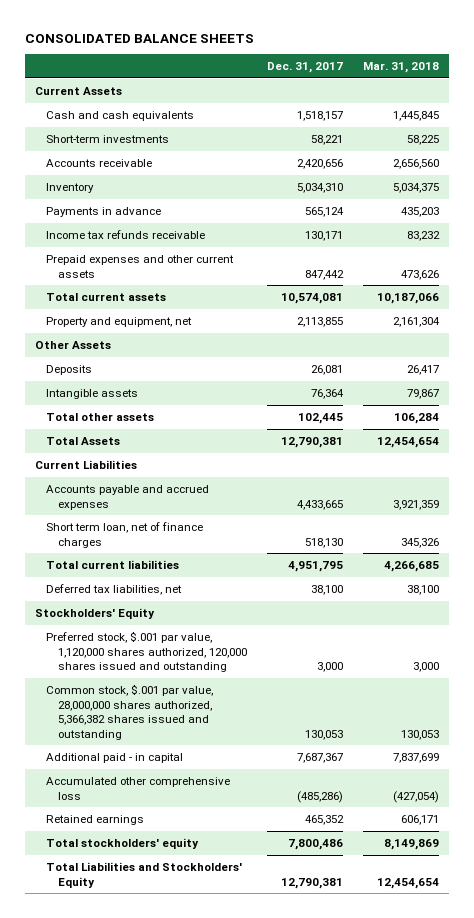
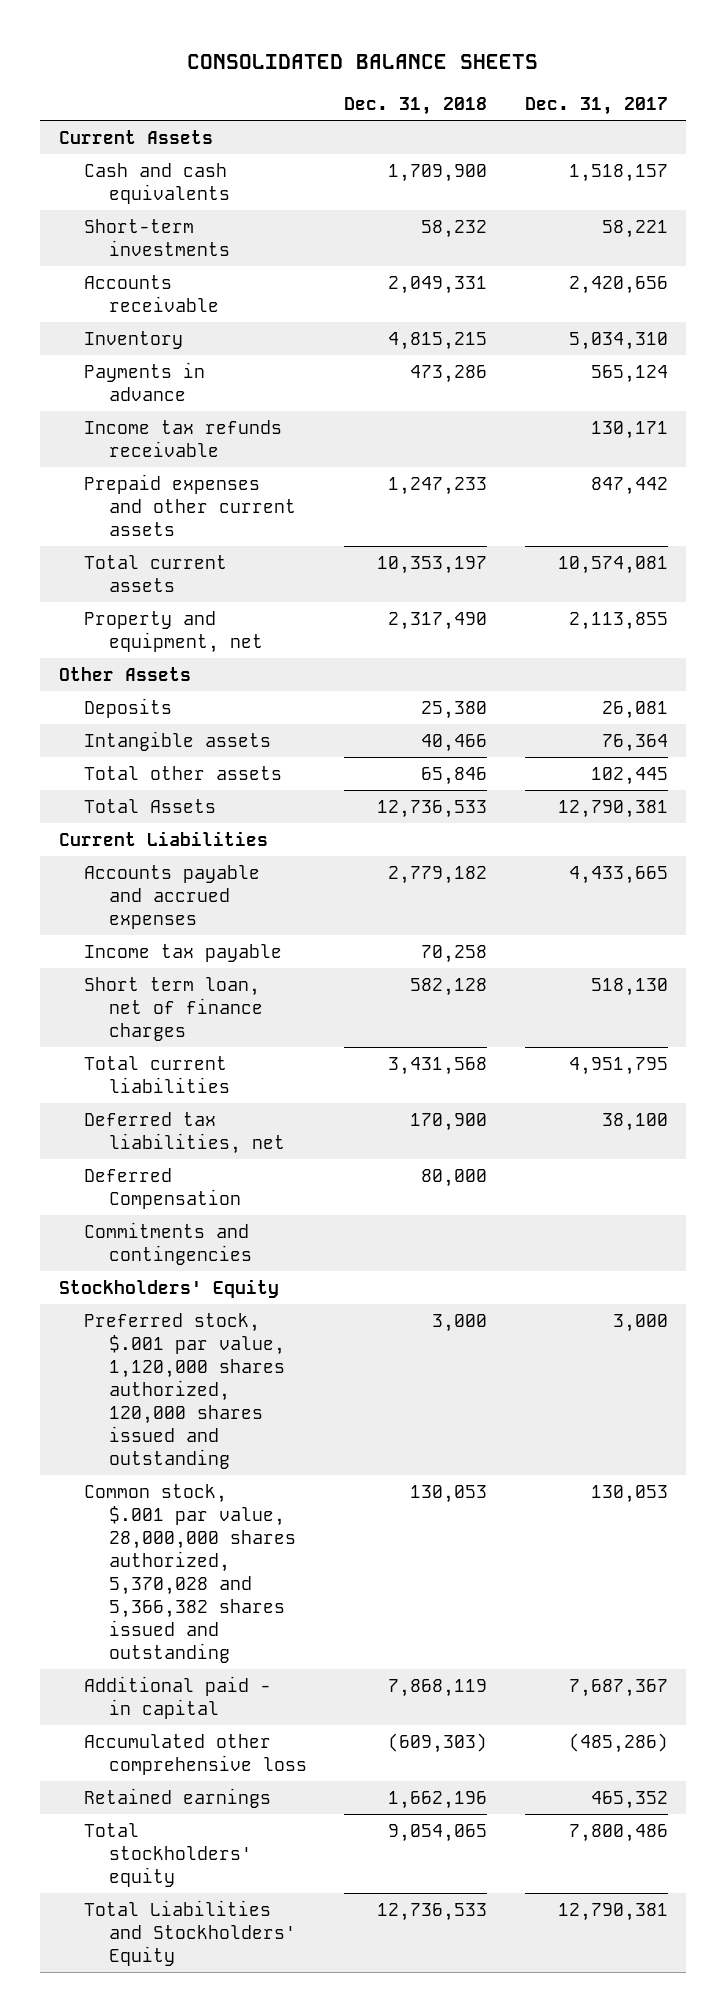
[363,62,440,74] Mar. 31, 2018 -> none
none -> [344,97,488,116] Dec. 31, 2018
none -> [84,944,283,963] Income tax payable
none -> [84,1168,242,1210] Deferred Compensation
none -> [84,1222,253,1266] Commitments and contingencies
[46,683,214,740] Common stock, $.001 par value, 28,000,000 shares authorized, 5,366,382 shares issued and outstanding -> [84,1484,297,1663] Common stock, $.001 par value, 28,000,000 shares authorized, 5,370,028 and 5,366,382 shares issued and outstanding

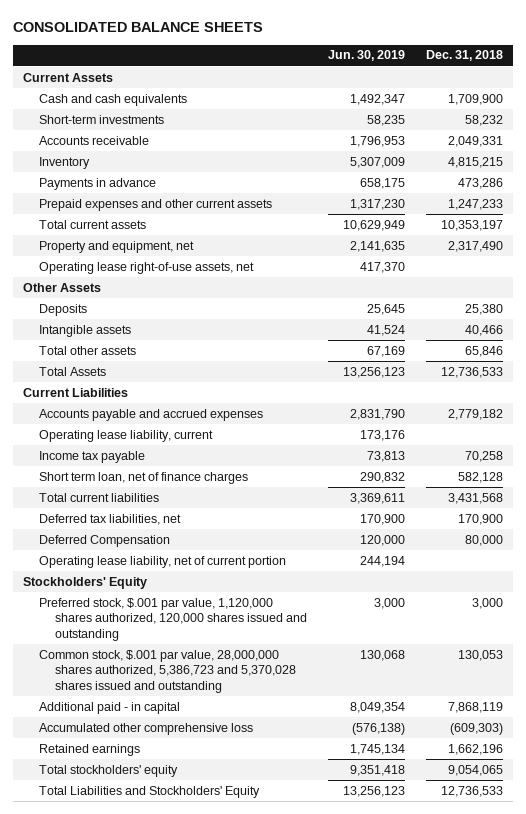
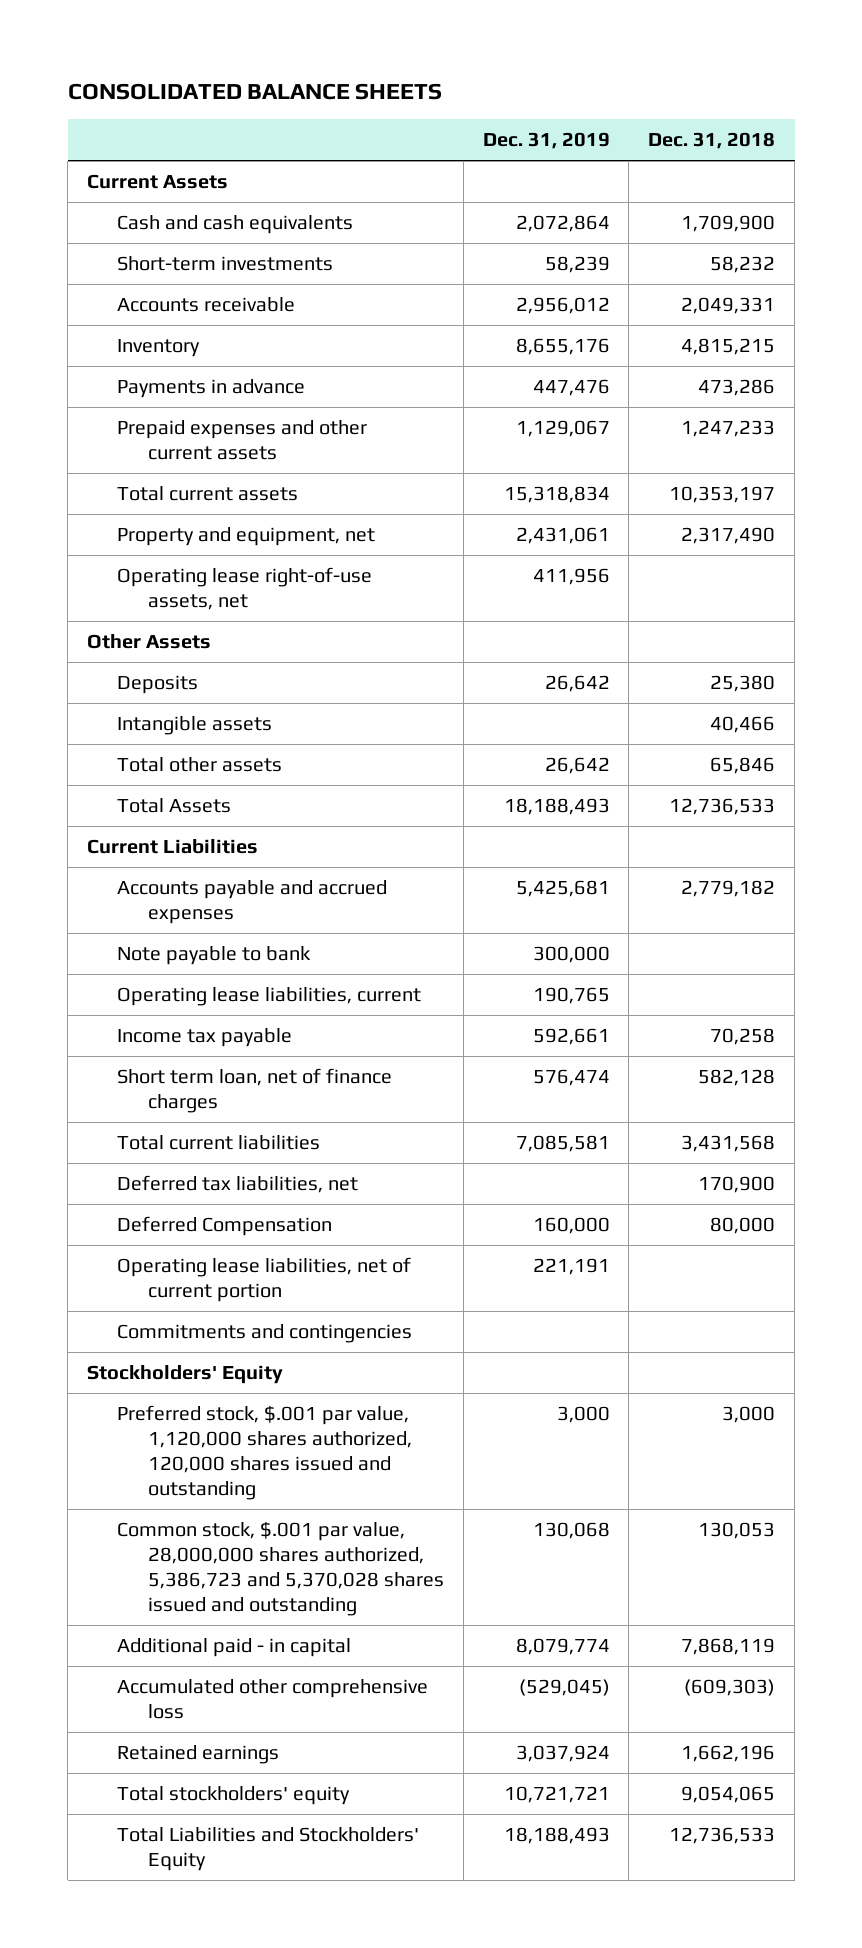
[327,50,405,62] Jun. 30, 2019 -> none
none -> [482,132,610,150] Dec. 31, 2019
none -> [117,946,312,966] Note payable to bank
[38,429,213,442] Operating lease liability, current -> [117,987,422,1007] Operating lease liabilities, current
[38,555,286,568] Operating lease liability, net of current portion -> [117,1257,412,1303] Operating lease liabilities, net of current portion
none -> [117,1324,413,1344] Commitments and contingencies

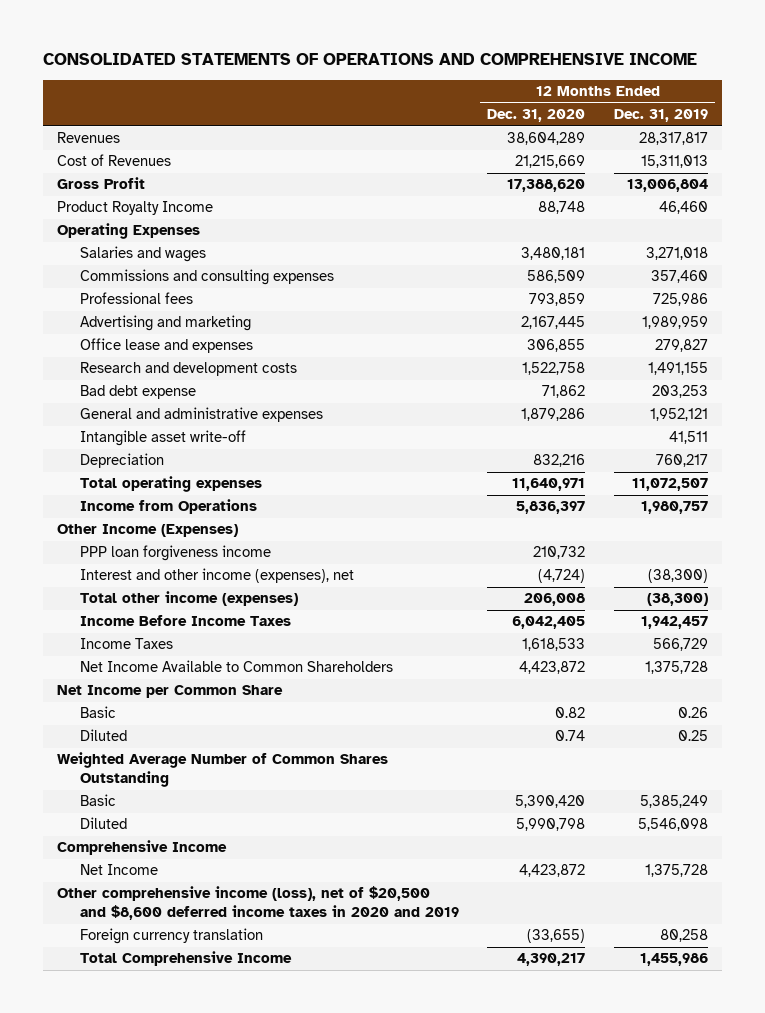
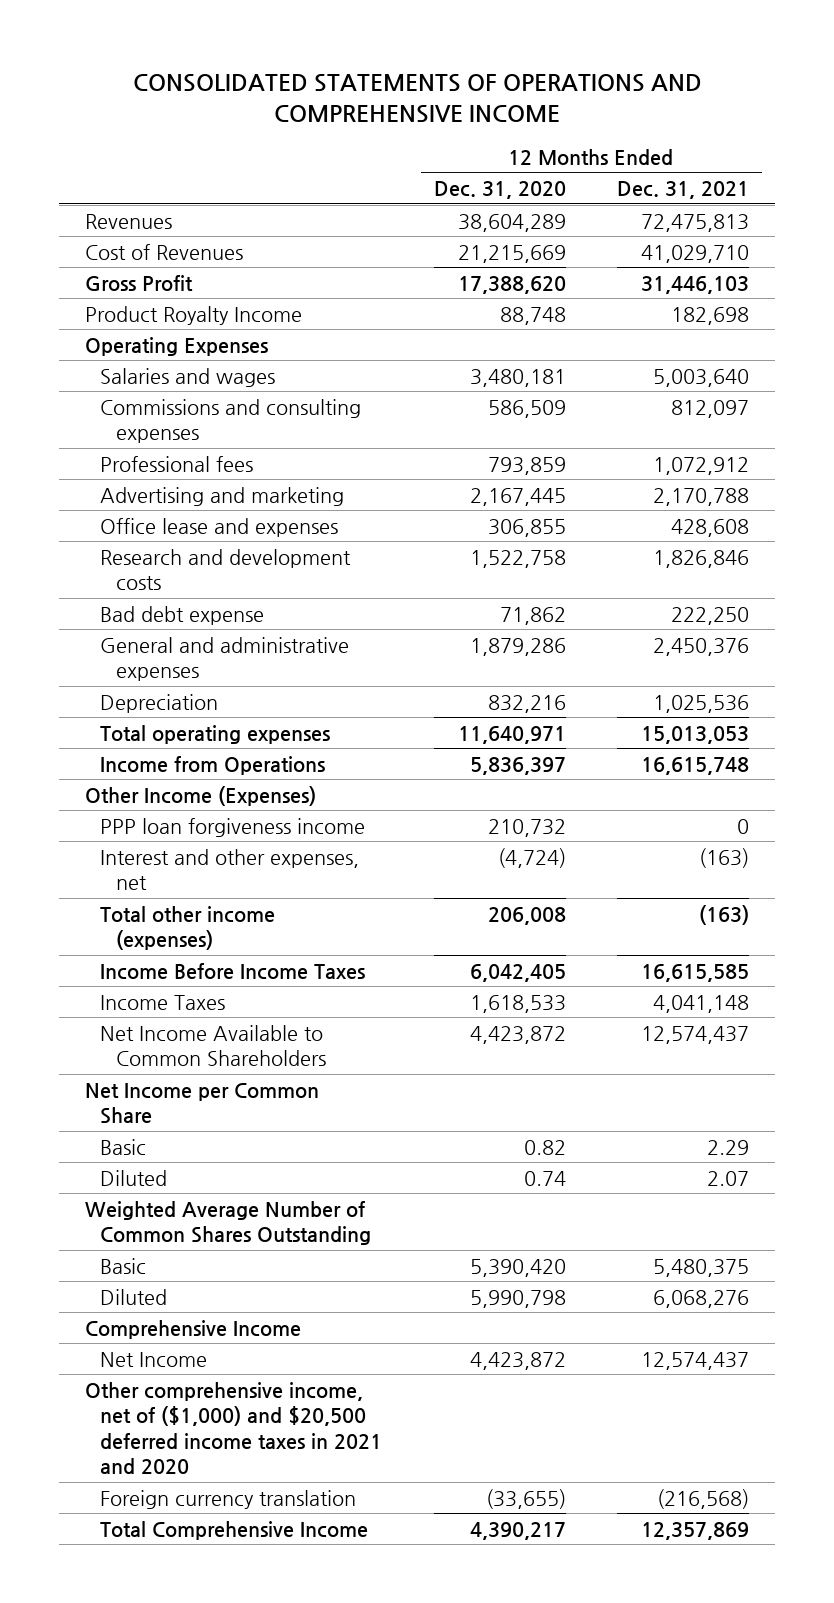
[613,109,708,123] Dec. 31, 2019 -> none
none -> [617,181,750,200] Dec. 31, 2021
[79,430,246,447] Intangible asset write-off -> none
[79,568,354,584] Interest and other income (expenses), net -> [100,848,360,891] Interest and other expenses, net
[56,886,459,921] Other comprehensive income (loss), net of $20,500 and $8,600 deferred income taxes in 2020 and 2019 -> [84,1381,383,1475] Other comprehensive income, net of ($1,000) and $20,500 deferred income taxes in 2021 and 2020

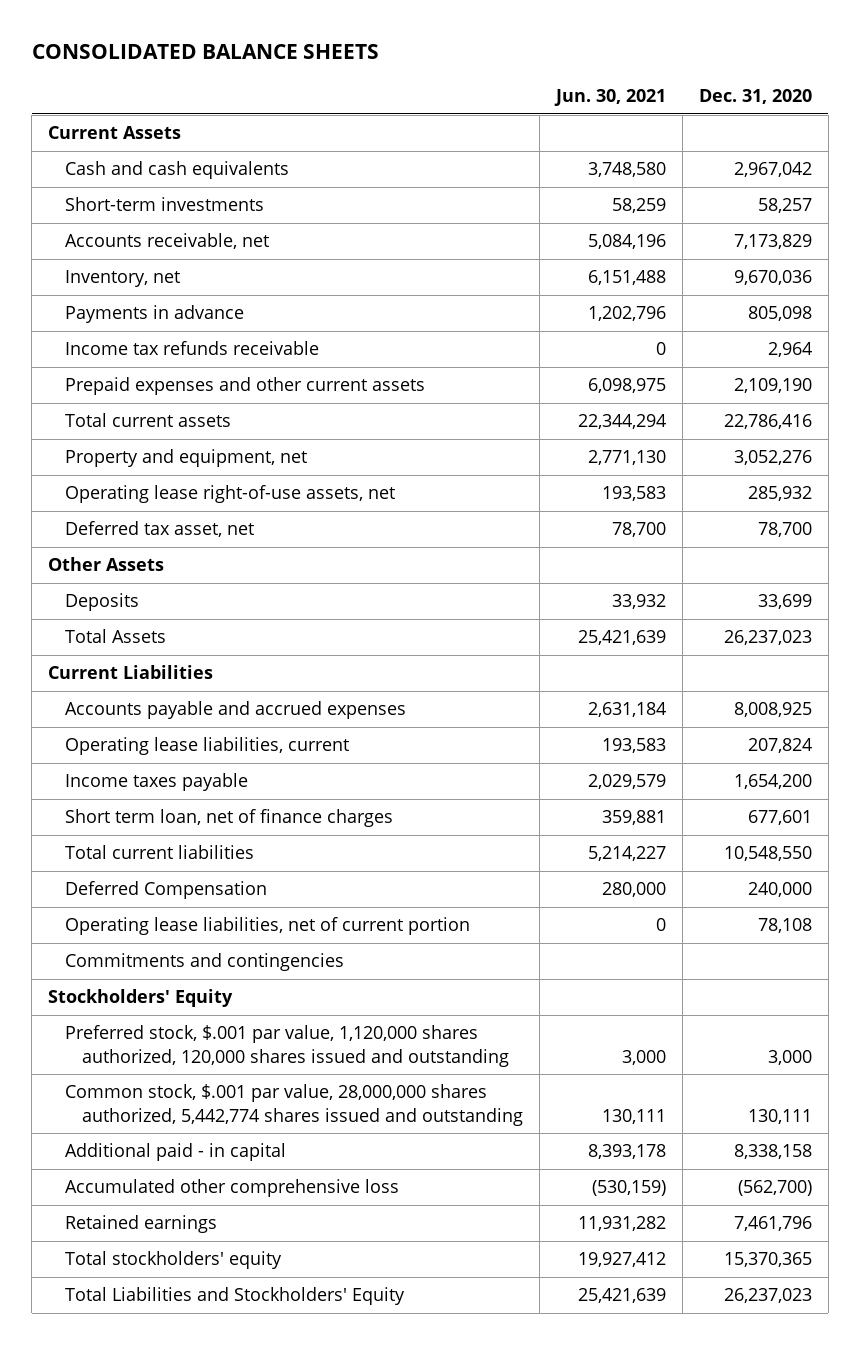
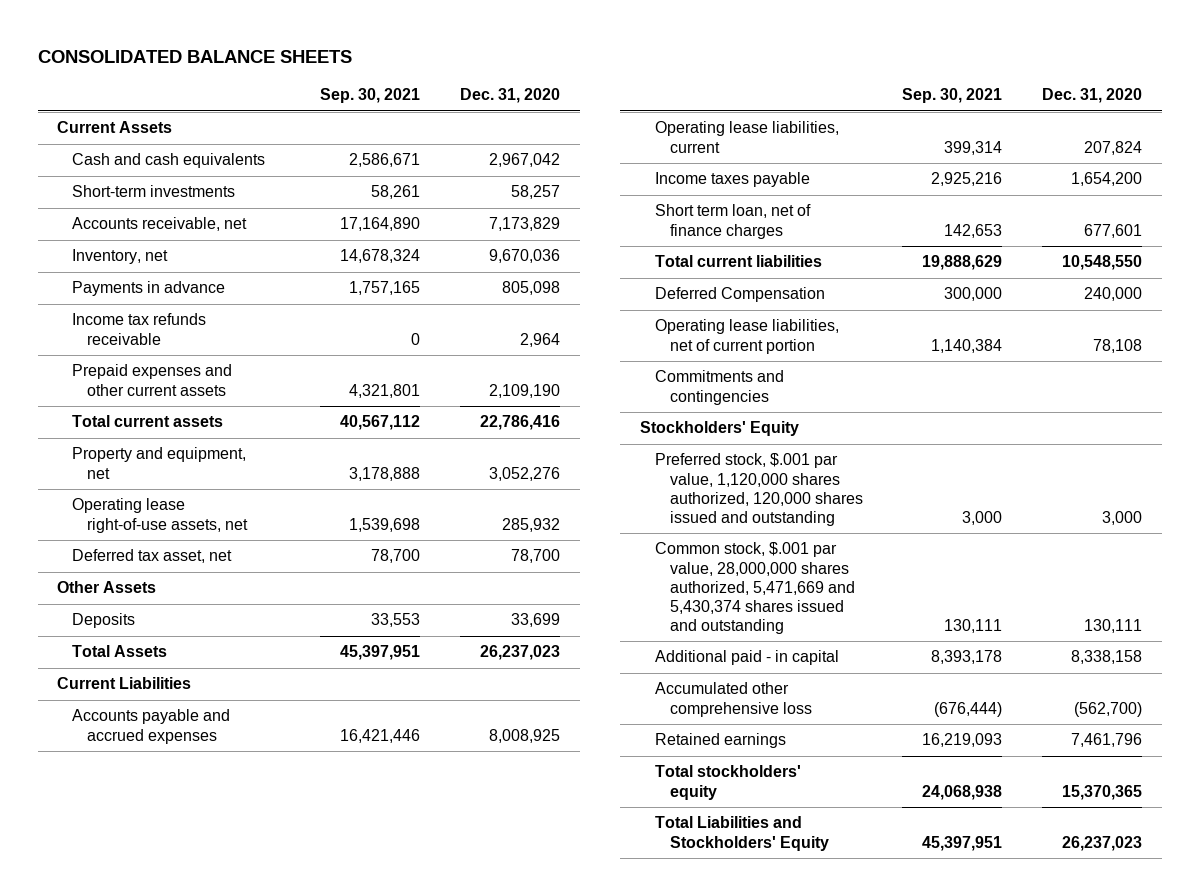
[553,88,666,106] Jun. 30, 2021 -> none
none -> [319,88,420,104] Sep. 30, 2021
[65,1084,523,1126] Common stock, $.001 par value, 28,000,000 shares authorized, 5,442,774 shares issued and outstanding -> [654,542,855,634] Common stock, $.001 par value, 28,000,000 shares authorized, 5,471,669 and 5,430,374 shares issued and outstanding

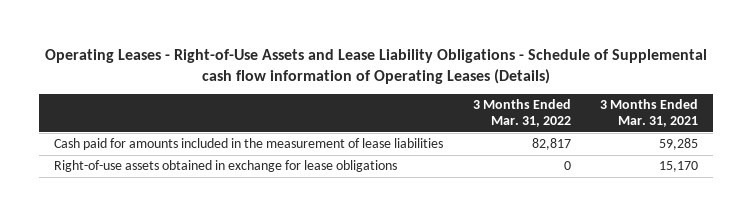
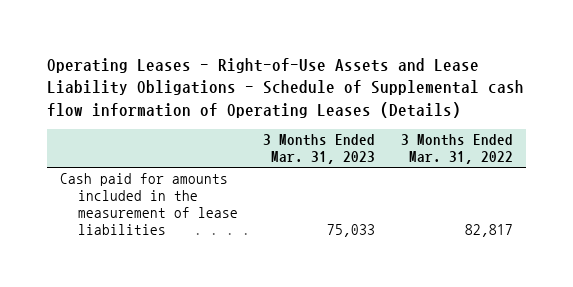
[600,99,699,128] 3 Months Ended Mar. 31, 2021 -> none
none -> [263,134,376,165] 3 Months Ended Mar. 31, 2023
[53,160,397,173] Right-of-use assets obtained in exchange for lease obligations -> none

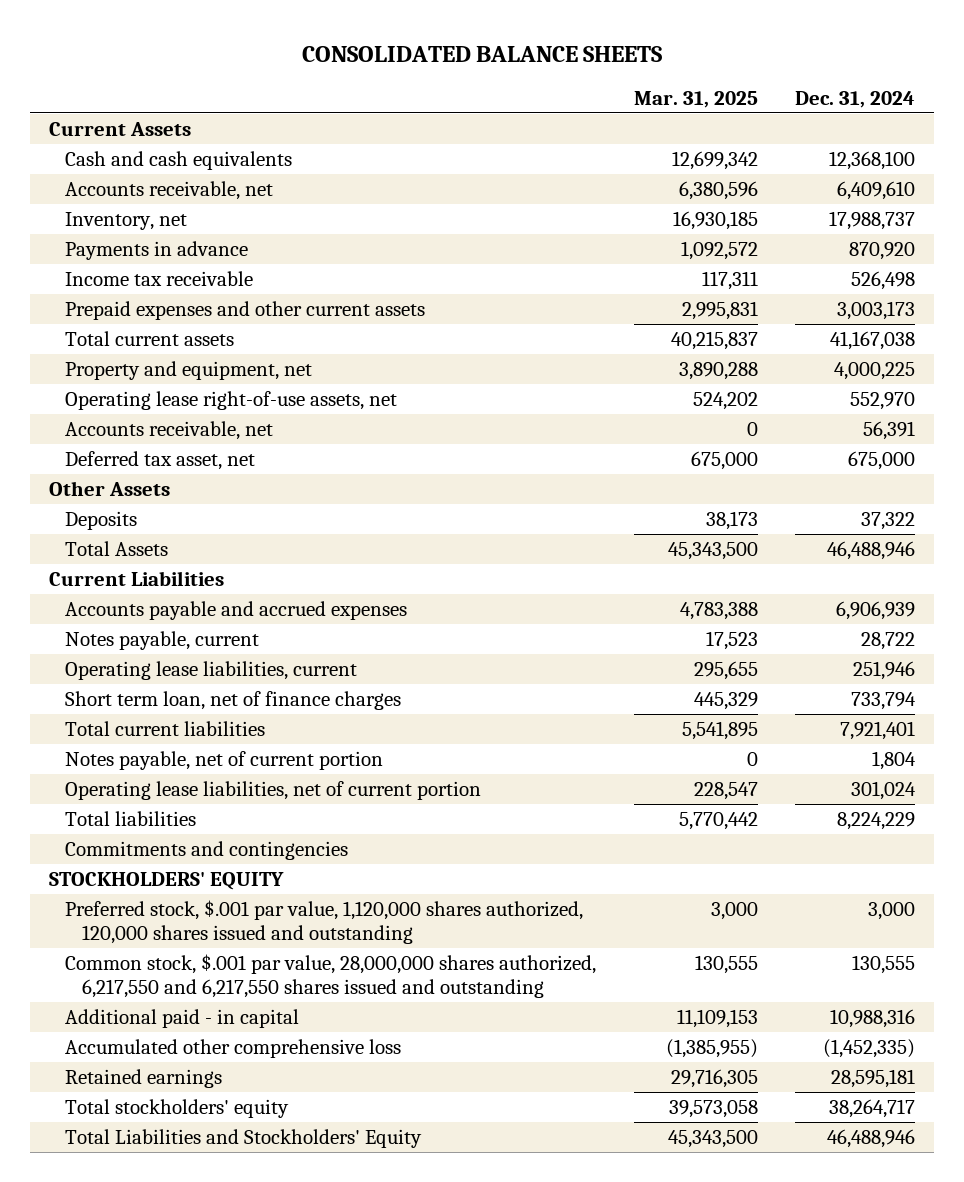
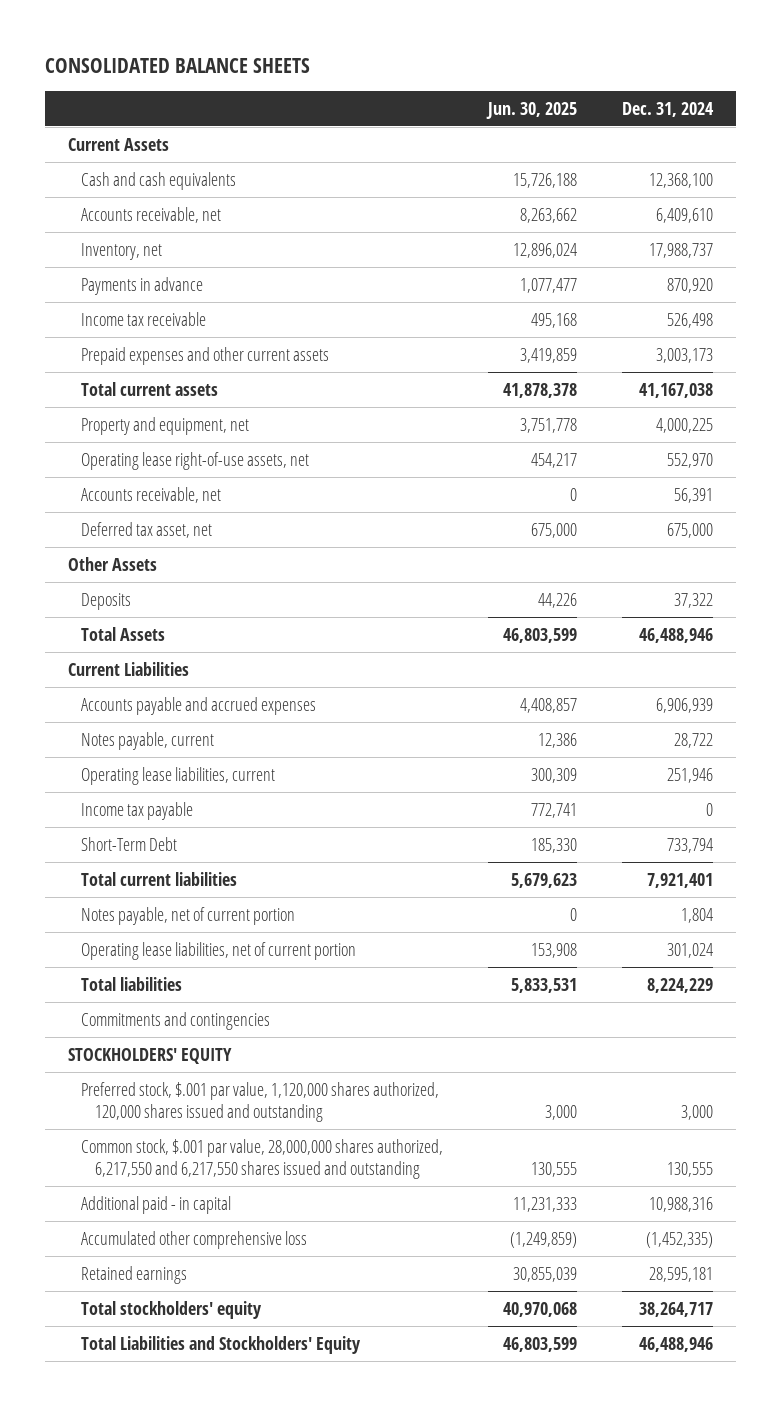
[633,91,758,109] Mar. 31, 2025 -> none
none -> [486,101,578,119] Jun. 30, 2025
none -> [81,801,194,820] Income tax payable
[65,690,402,710] Short term loan, net of finance charges -> [81,836,178,851] Short-Term Debt

